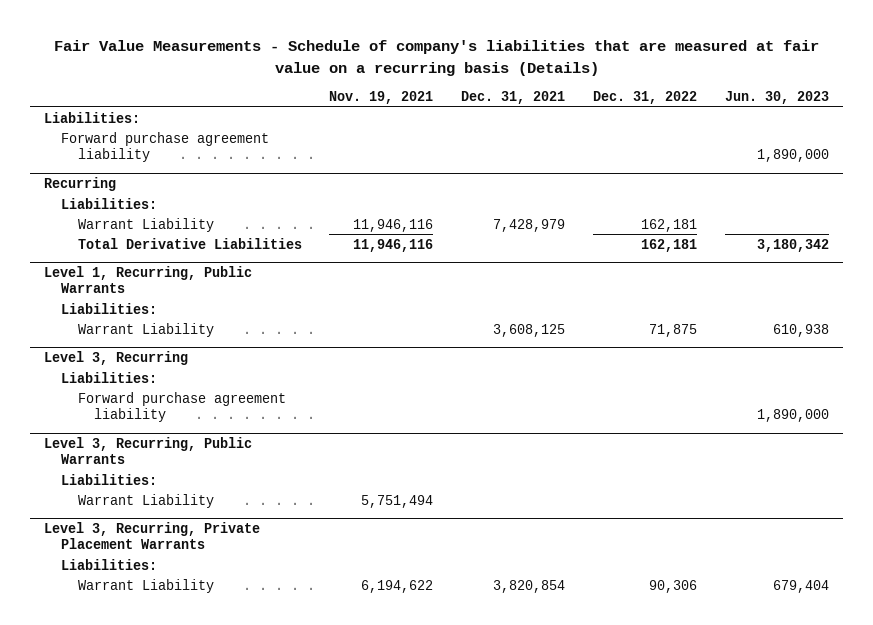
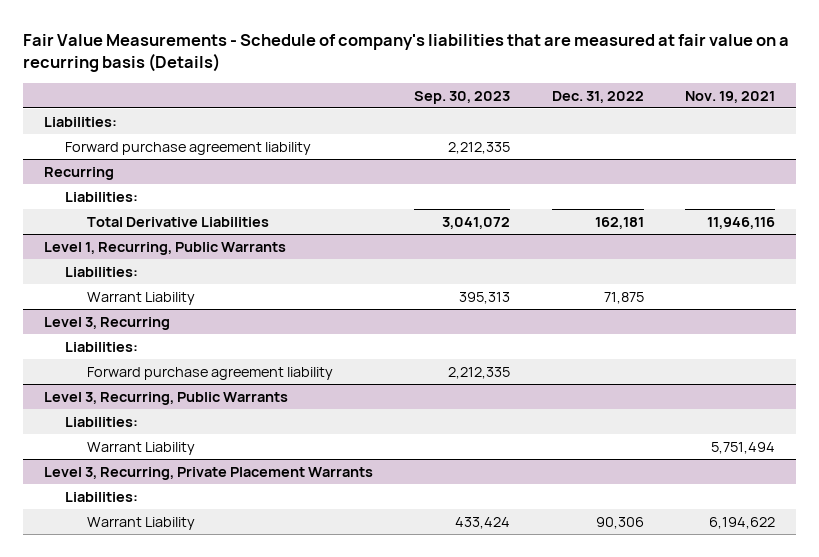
[461,90,566,104] Dec. 31, 2021 -> none
[724,90,829,104] Jun. 30, 2023 -> none
none -> [414,90,511,104] Sep. 30, 2023
[77,217,214,232] Warrant Liability -> none

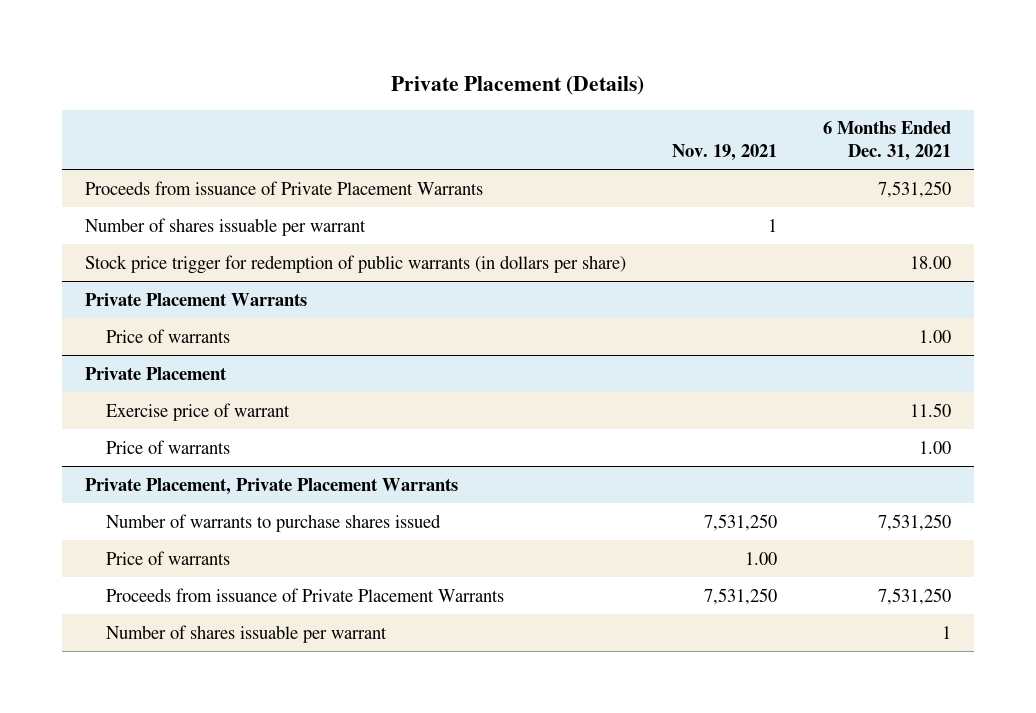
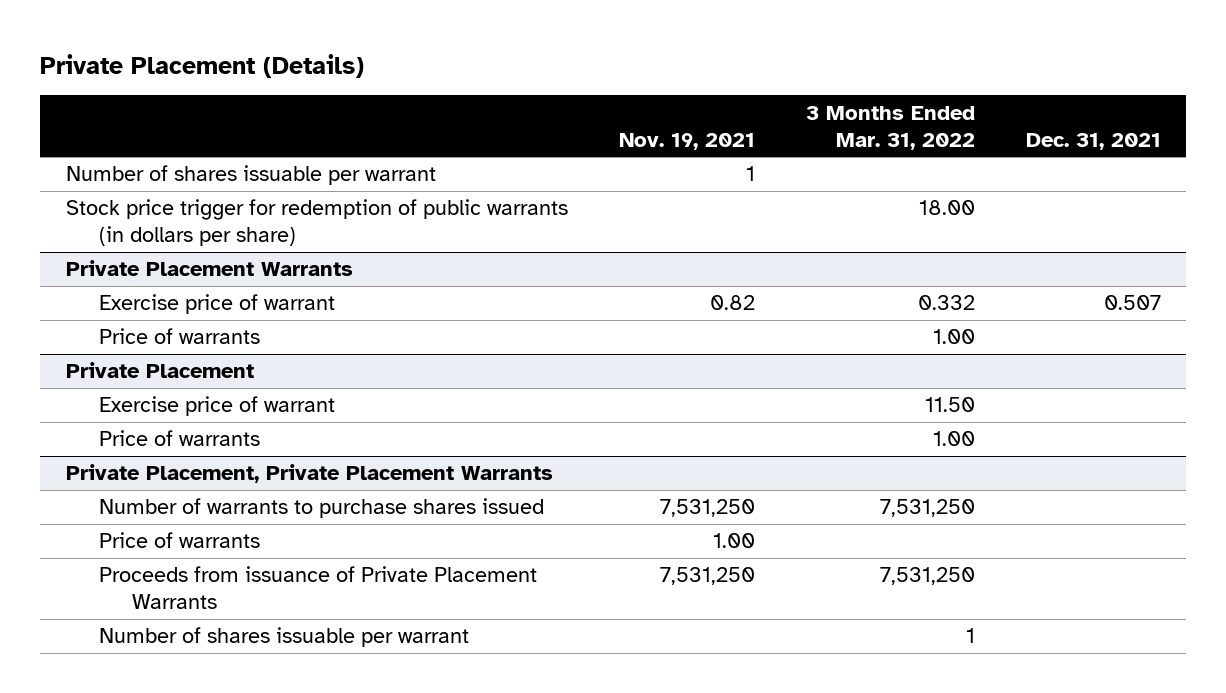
[822,121,951,162] 6 Months Ended Dec. 31, 2021 -> none
none -> [805,105,975,150] 3 Months Ended Mar. 31, 2022
none -> [1025,132,1161,150] Dec. 31, 2021
[85,180,484,195] Proceeds from issuance of Private Placement Warrants -> none
none -> [98,294,335,315] Exercise price of warrant

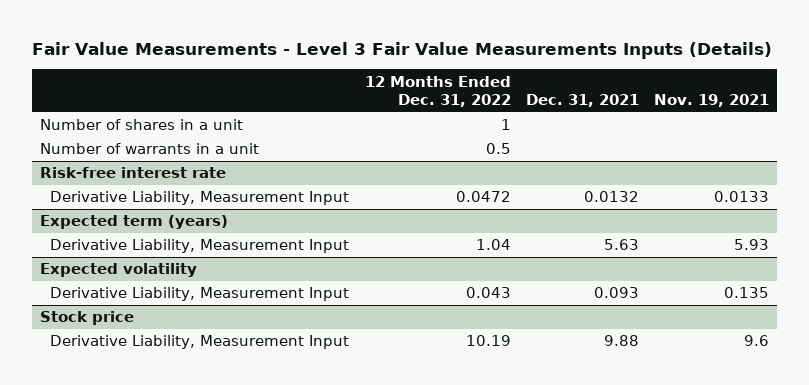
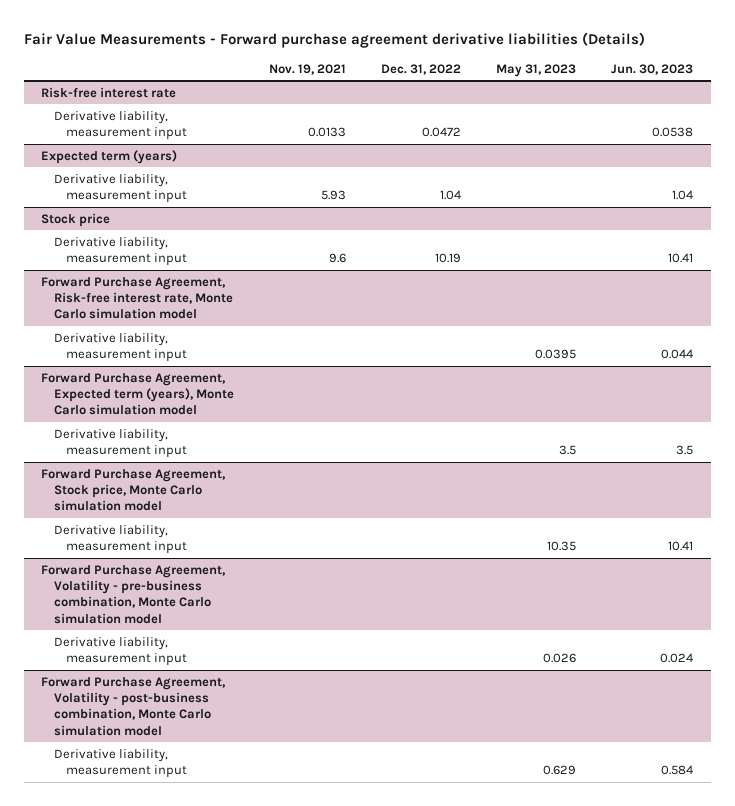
[32,41,773,59] Fair Value Measurements - Level 3 Fair Value Measurements Inputs (Details) -> [23,31,645,48] Fair Value Measurements - Forward purchase agreement derivative liabilities (Details)
[364,75,511,108] 12 Months Ended Dec. 31, 2022 -> none
[526,94,640,108] Dec. 31, 2021 -> none
none -> [380,63,461,75] Dec. 31, 2022
none -> [496,63,577,77] May 31, 2023
none -> [611,63,694,75] Jun. 30, 2023
[39,119,243,131] Number of shares in a unit -> none
[39,143,259,155] Number of warrants in a unit -> none
[50,191,350,206] Derivative Liability, Measurement Input -> [53,110,187,141] Derivative liability, measurement input
[39,263,197,278] Expected volatility -> none
[50,287,350,302] Derivative Liability, Measurement Input -> none
[50,239,350,254] Derivative Liability, Measurement Input -> [53,173,187,204] Derivative liability, measurement input
[50,335,350,350] Derivative Liability, Measurement Input -> [53,236,187,267] Derivative liability, measurement input
none -> [41,276,233,320] Forward Purchase Agreement, Risk-free interest rate, Monte Carlo simulation model
none -> [53,332,187,363] Derivative liability, measurement input
none -> [41,372,234,416] Forward Purchase Agreement, Expected term (years), Monte Carlo simulation model
none -> [53,428,187,459] Derivative liability, measurement input
none -> [41,468,226,512] Forward Purchase Agreement, Stock price, Monte Carlo simulation model
none -> [53,524,187,555] Derivative liability, measurement input
none -> [41,564,226,624] Forward Purchase Agreement, Volatility - pre-business combination, Monte Carlo simulation model
none -> [53,636,187,667] Derivative liability, measurement input
none -> [41,676,226,736] Forward Purchase Agreement, Volatility - post-business combination, Monte Carlo simulation model
none -> [53,748,187,779] Derivative liability, measurement input

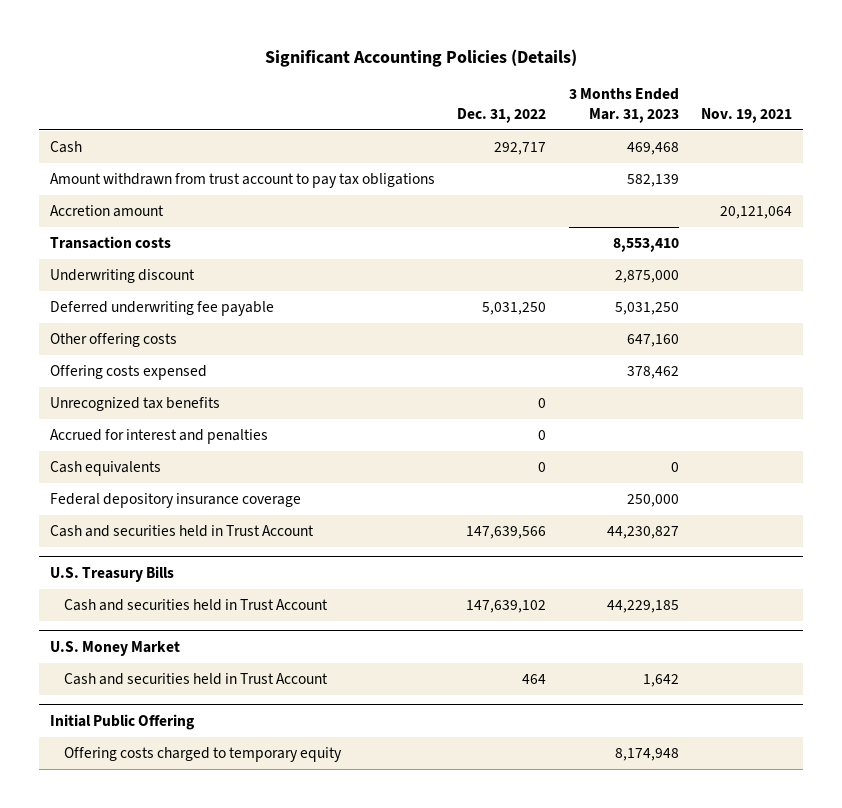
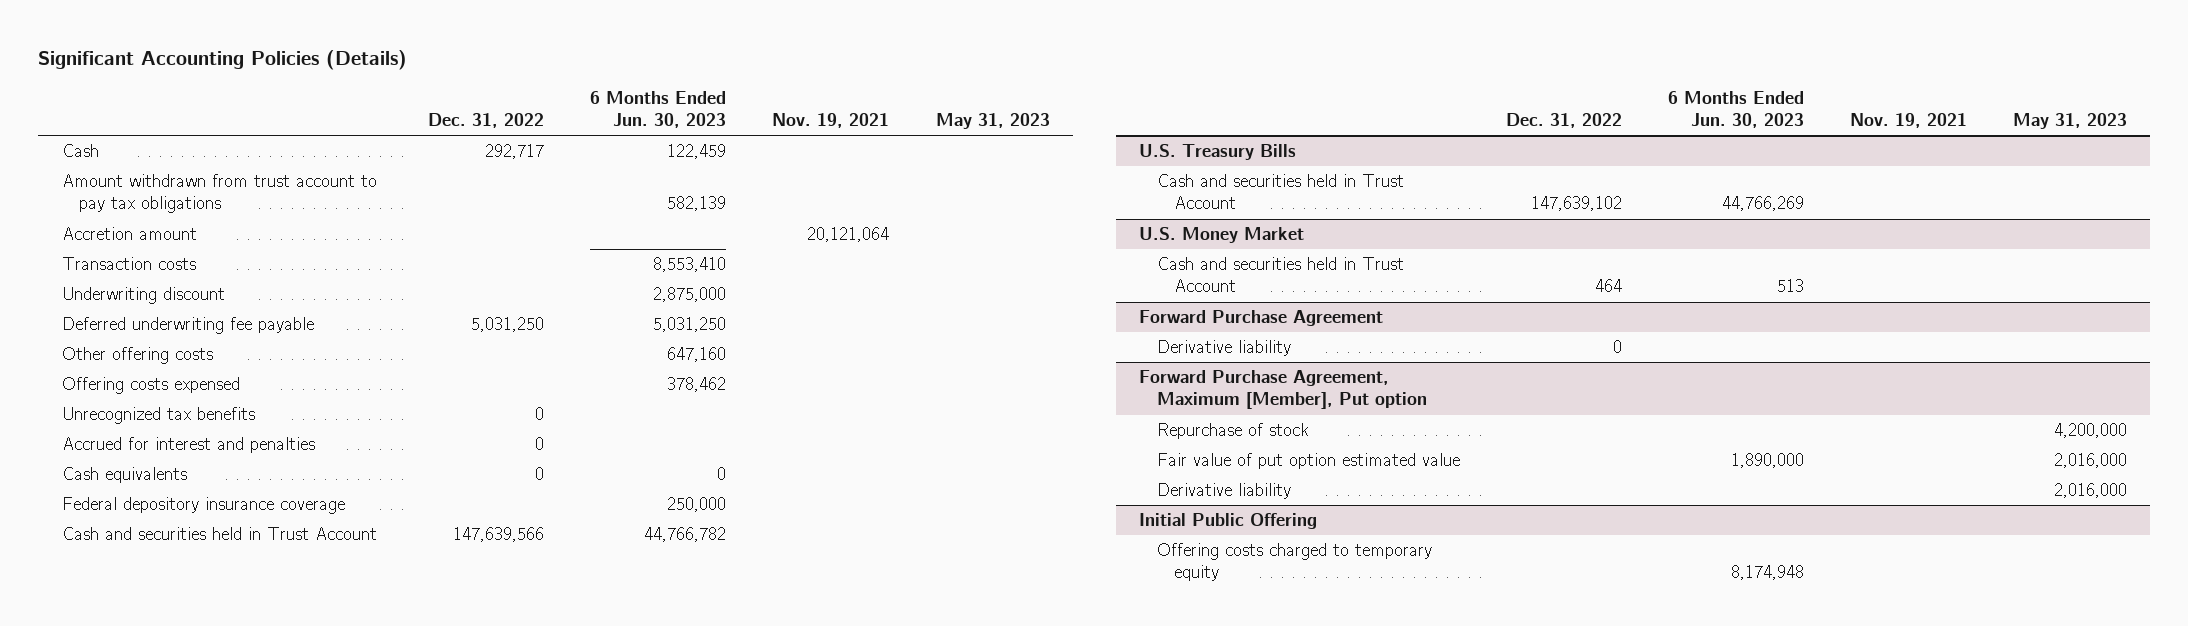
[568,88,679,123] 3 Months Ended Mar. 31, 2023 -> none
none -> [590,90,727,129] 6 Months Ended Jun. 30, 2023
none -> [935,113,1050,130] May 31, 2023
none -> [1138,310,1383,327] Forward Purchase Agreement
none -> [1156,340,1291,357] Derivative liability
none -> [1138,370,1427,410] Forward Purchase Agreement, Maximum [Member], Put option
none -> [1156,423,1309,440] Repurchase of stock
none -> [1156,453,1460,470] Fair value of put option estimated value
none -> [1156,483,1291,500] Derivative liability

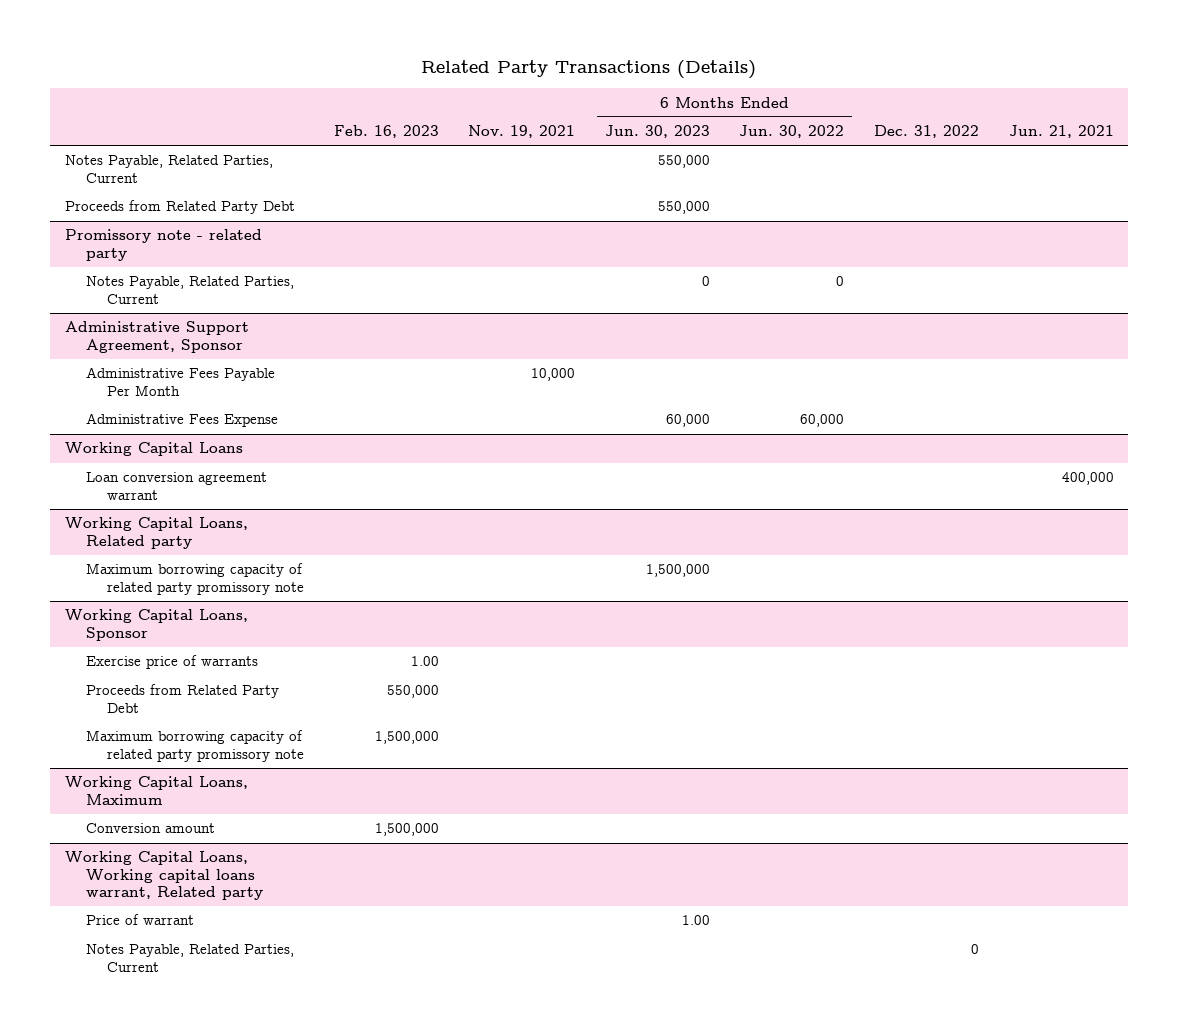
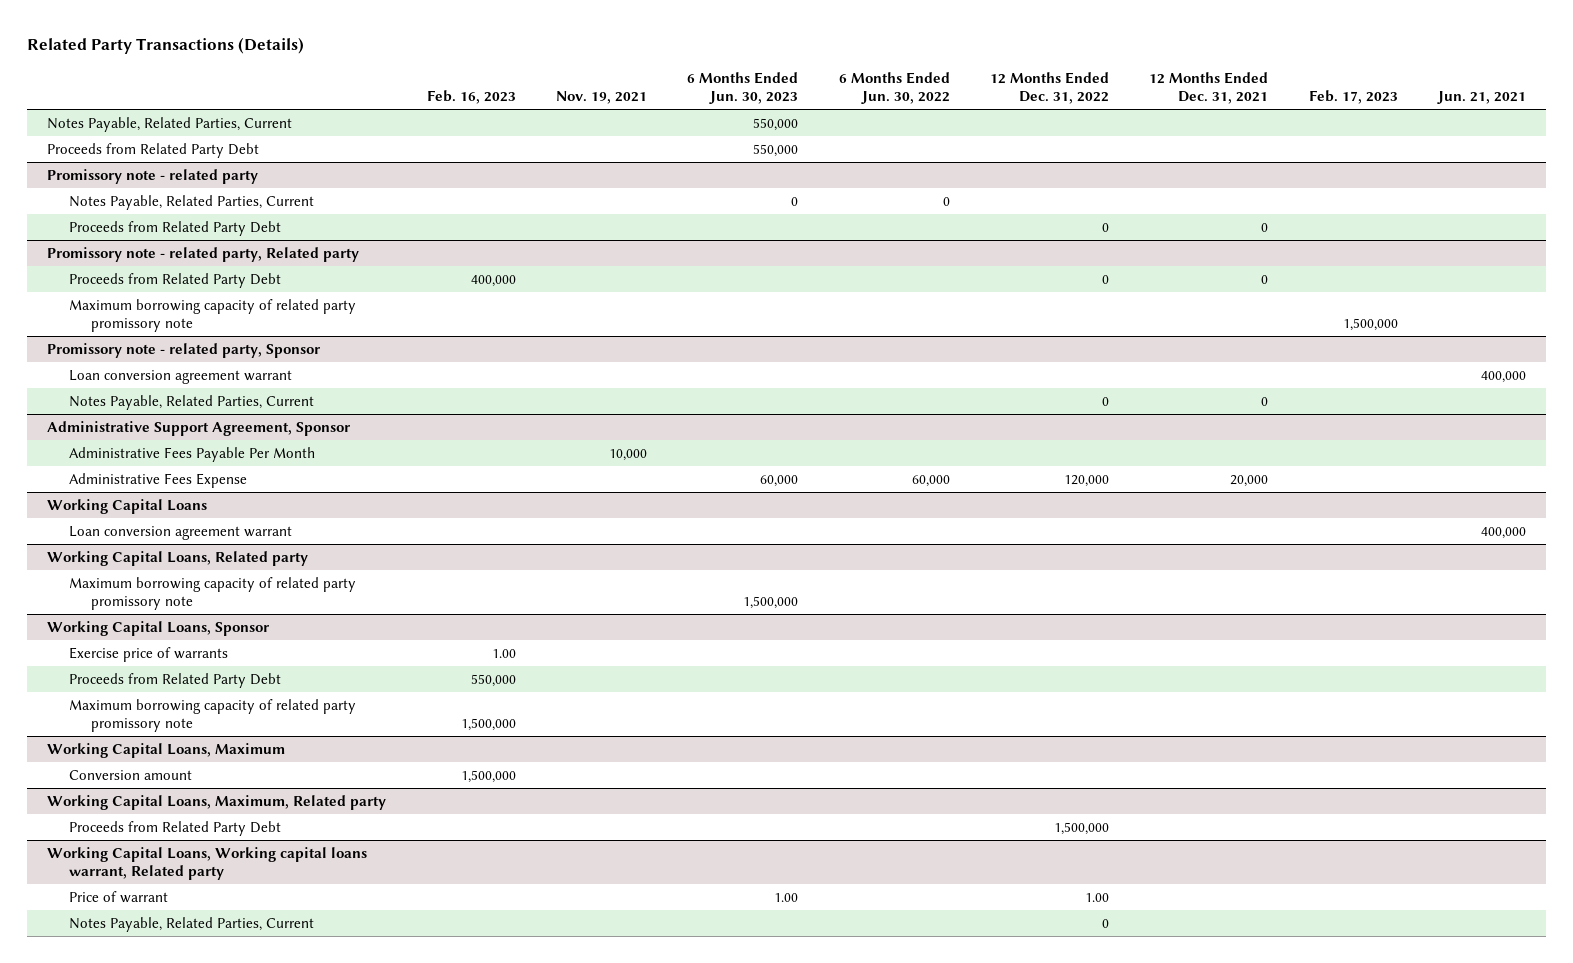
[873,125,979,139] Dec. 31, 2022 -> none
none -> [990,71,1110,105] 12 Months Ended Dec. 31, 2022
none -> [1149,71,1269,105] 12 Months Ended Dec. 31, 2021
none -> [1308,90,1398,105] Feb. 17, 2023
none -> [69,220,282,236] Proceeds from Related Party Debt
none -> [47,246,360,262] Promissory note - related party, Related party
none -> [69,272,282,288] Proceeds from Related Party Debt
none -> [69,298,357,333] Maximum borrowing capacity of related party promissory note
none -> [47,342,321,358] Promissory note - related party, Sponsor
none -> [69,369,293,384] Loan conversion agreement warrant
none -> [69,394,315,410] Notes Payable, Related Parties, Current
none -> [47,794,387,810] Working Capital Loans, Maximum, Related party
none -> [69,820,282,836] Proceeds from Related Party Debt

